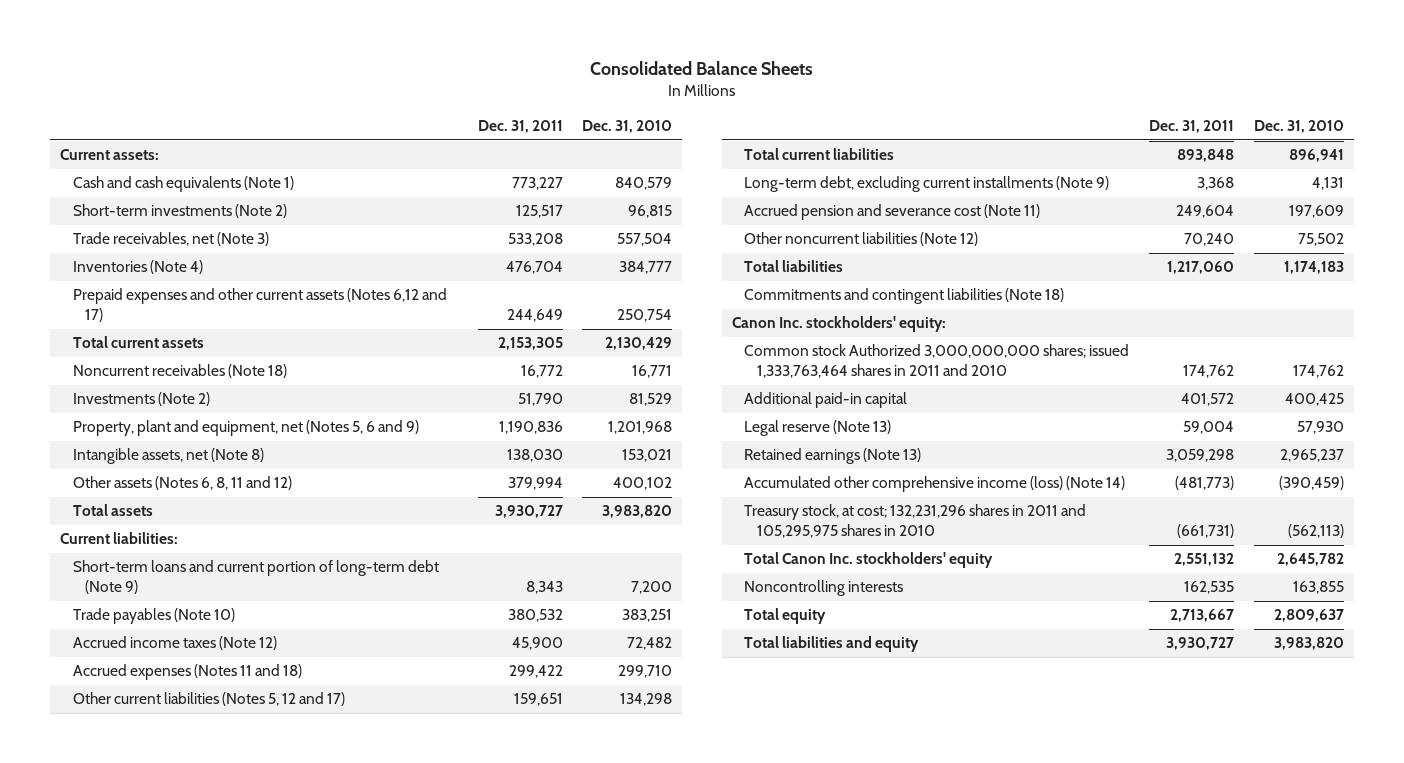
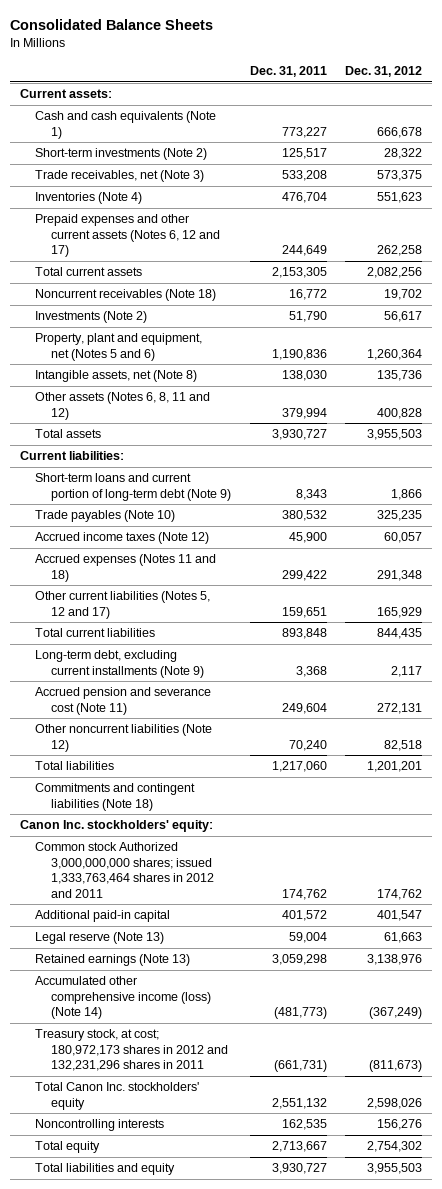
[582,120,673,134] Dec. 31, 2010 -> none
none -> [345,66,423,78] Dec. 31, 2012
[72,288,447,323] Prepaid expenses and other current assets (Notes 6,12 and 17) -> [35,214,221,258] Prepaid expenses and other current assets (Notes 6, 12 and 17)
[72,420,419,437] Property, plant and equipment, net (Notes 5, 6 and 9) -> [35,333,203,361] Property, plant and equipment, net (Notes 5 and 6)
[744,344,1130,379] Common stock Authorized 3,000,000,000 shares; issued 1,333,763,464 shares in 2011 and 2010 -> [35,842,215,898] Common stock Authorized 3,000,000,000 shares; issued 1,333,763,464 shares in 2012 and 2011
[744,504,1087,539] Treasury stock, at cost; 132,231,296 shares in 2011 and 105,295,975 shares in 2010 -> [35,1029,229,1072] Treasury stock, at cost; 180,972,173 shares in 2012 and 132,231,296 shares in 2011

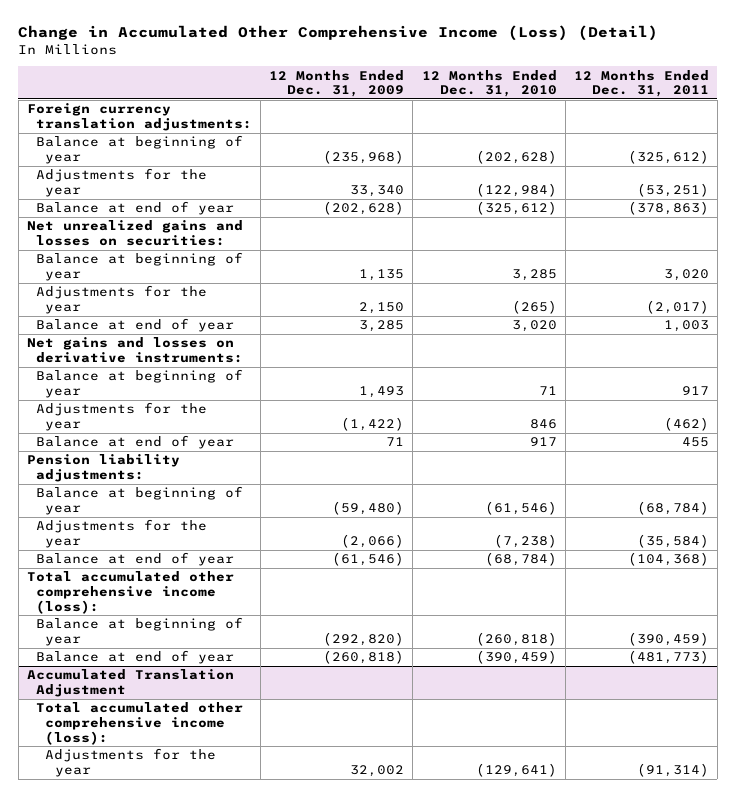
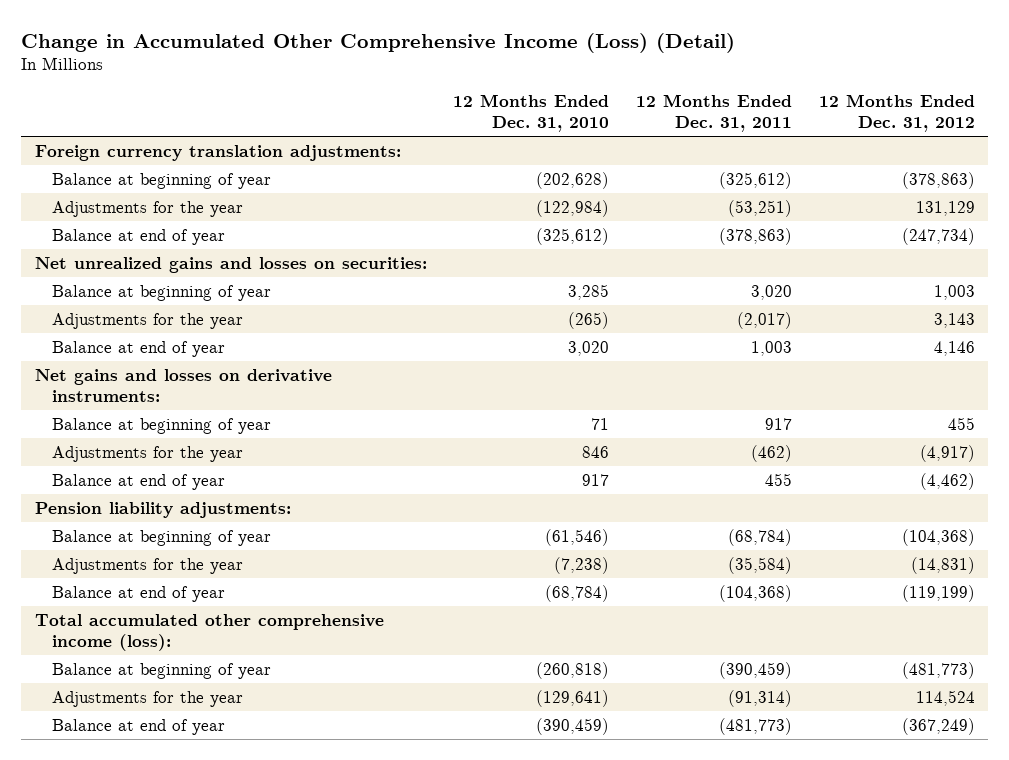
[269,69,405,98] 12 Months Ended Dec. 31, 2009 -> none
none -> [818,93,975,133] 12 Months Ended Dec. 31, 2012
[26,669,234,698] Accumulated Translation Adjustment -> none
[36,702,244,745] Total accumulated other comprehensive income (loss): -> none
[36,650,235,665] Balance at end of year -> [51,718,225,735] Balance at end of year

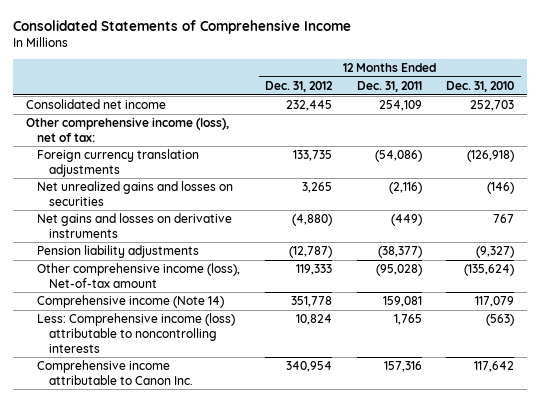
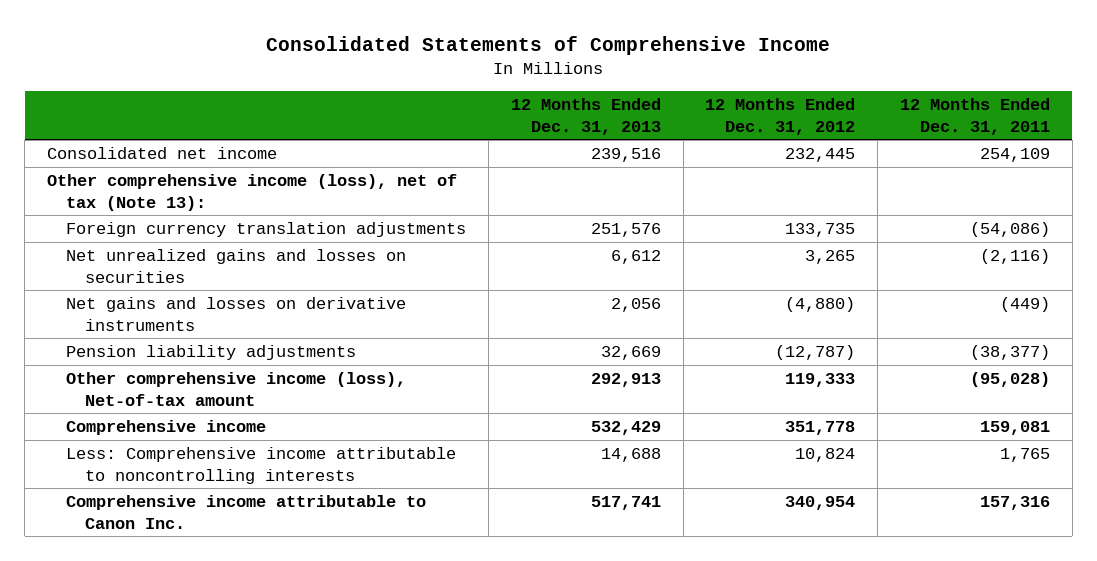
[446,80,515,92] Dec. 31, 2010 -> none
none -> [510,97,661,135] 12 Months Ended Dec. 31, 2013
[25,117,229,142] Other comprehensive income (loss), net of tax: -> [47,173,458,211] Other comprehensive income (loss), net of tax (Note 13):
[37,295,225,309] Comprehensive income (Note 14) -> [66,419,267,435] Comprehensive income
[37,313,236,353] Less: Comprehensive income (loss) attributable to noncontrolling interests -> [66,446,457,484] Less: Comprehensive income attributable to noncontrolling interests

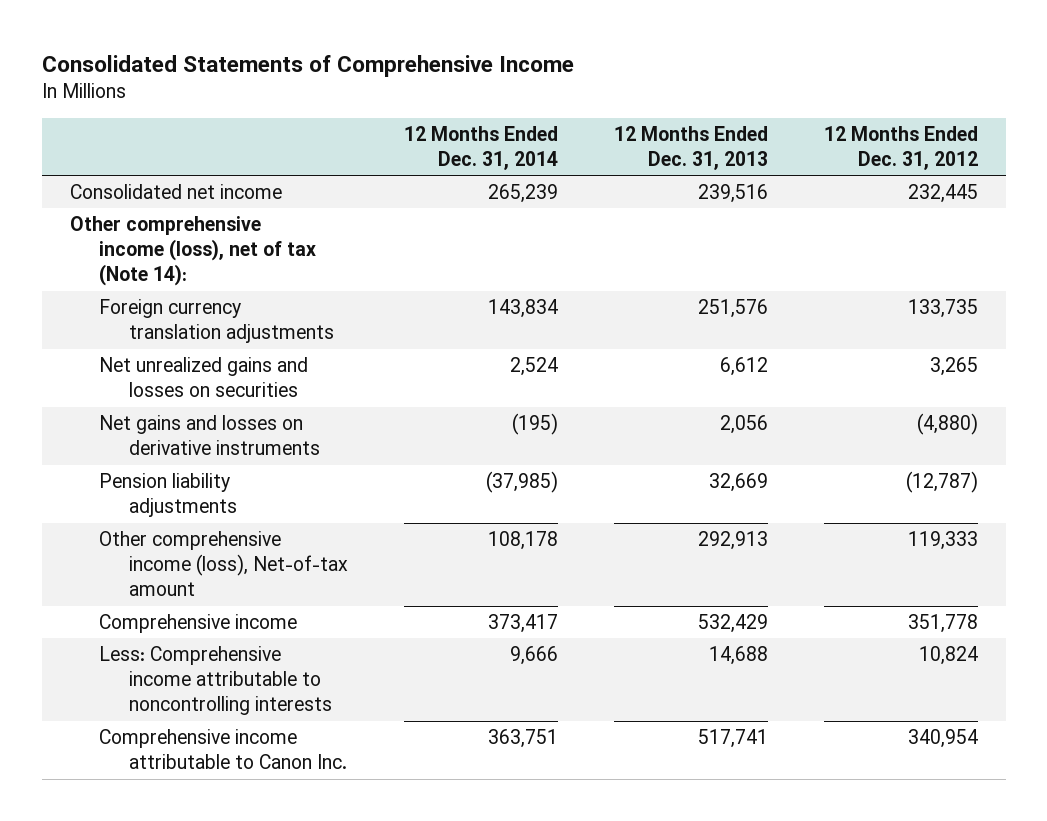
[899,97,1050,135] 12 Months Ended Dec. 31, 2011 -> none
none -> [403,125,558,170] 12 Months Ended Dec. 31, 2014
[47,173,458,211] Other comprehensive income (loss), net of tax (Note 13): -> [69,216,317,287] Other comprehensive income (loss), net of tax (Note 14):

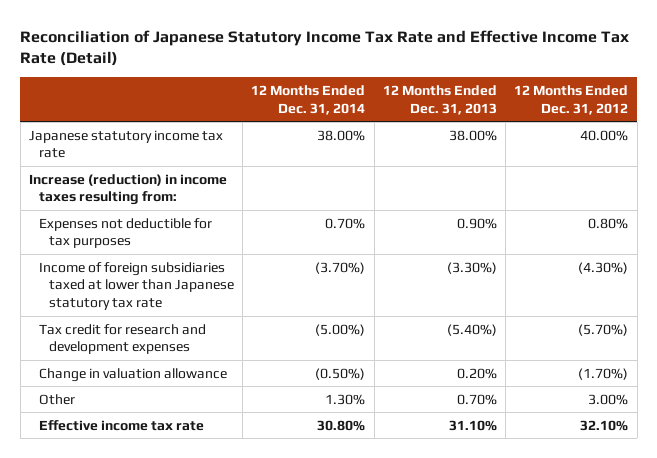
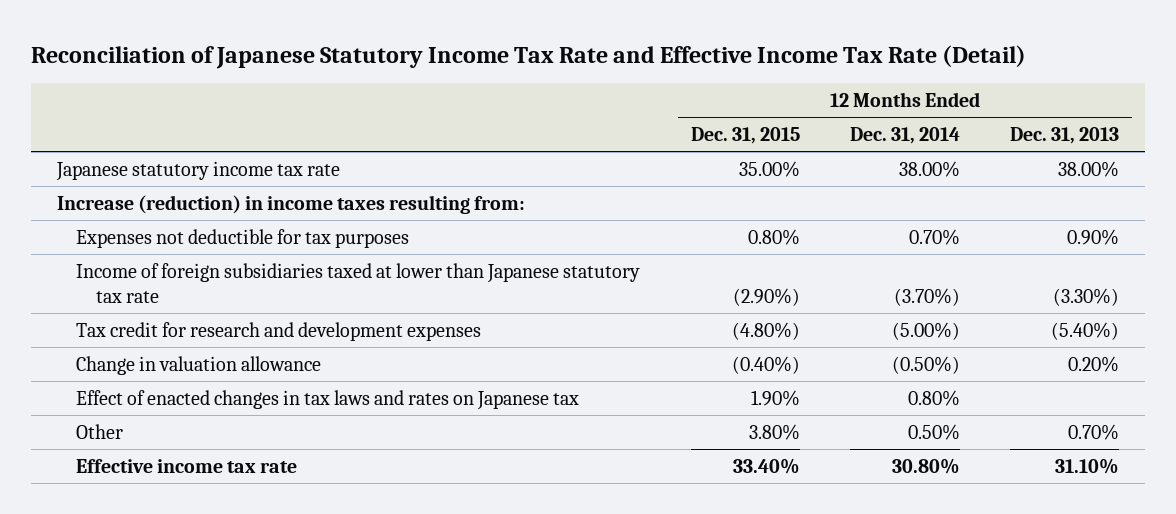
[514,85,629,115] 12 Months Ended Dec. 31, 2012 -> none
none -> [690,126,800,144] Dec. 31, 2015
none -> [76,389,580,410] Effect of enacted changes in tax laws and rates on Japanese tax
[325,393,366,405] 1.30% -> [908,423,961,440] 0.50%

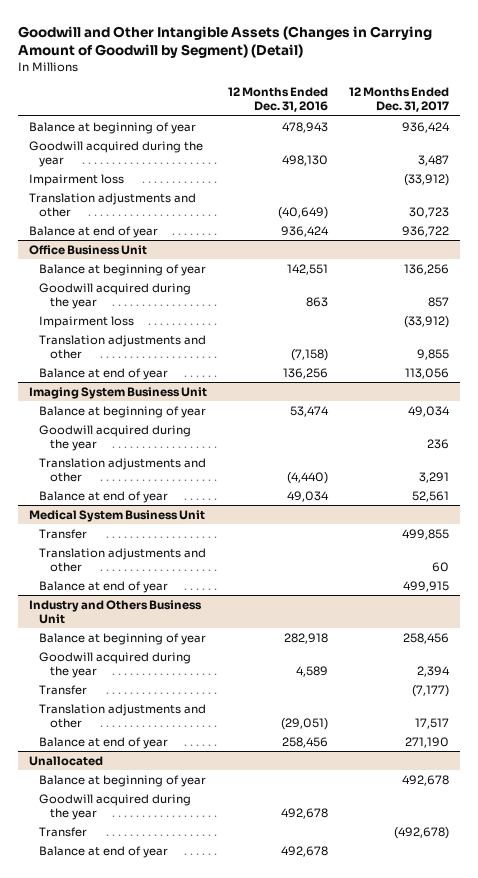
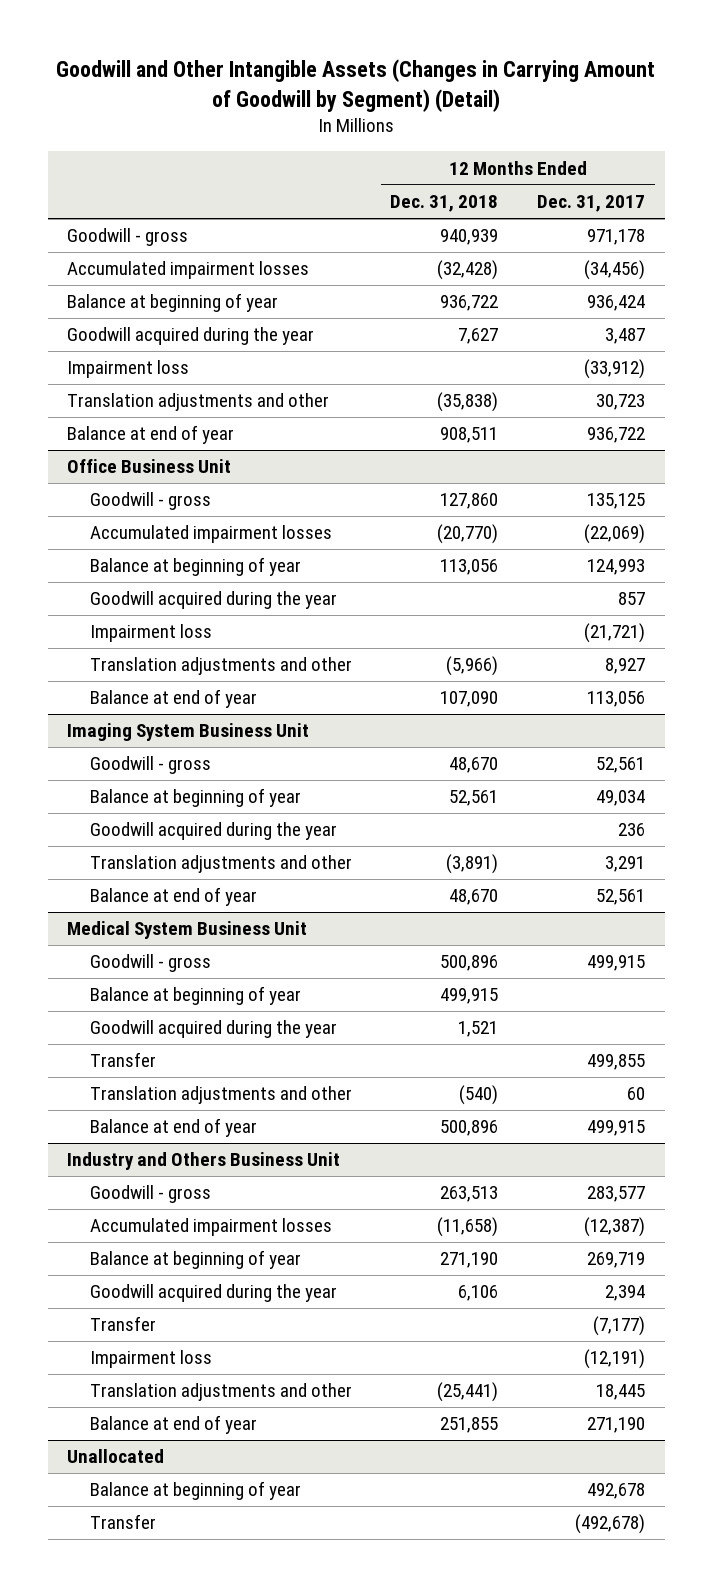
[227,87,328,113] 12 Months Ended Dec. 31, 2016 -> none
none -> [390,195,499,213] Dec. 31, 2018
none -> [67,228,189,247] Goodwill - gross
none -> [67,261,310,280] Accumulated impairment losses
none -> [89,492,211,511] Goodwill - gross
none -> [89,525,332,544] Accumulated impairment losses
[404,263,450,275] 136,256 -> [587,559,646,576] 124,993
[404,315,450,328] (33,912) -> [584,623,646,644] (21,721)
[417,348,450,360] 9,855 -> [605,658,646,675] 8,927
none -> [89,756,211,775] Goodwill - gross
none -> [89,954,211,973] Goodwill - gross
none -> [89,986,301,1006] Balance at beginning of year
none -> [89,1020,337,1039] Goodwill acquired during the year
none -> [89,1185,211,1204] Goodwill - gross
none -> [89,1218,332,1237] Accumulated impairment losses
[403,632,450,644] 258,456 -> [587,1252,646,1269] 269,719
none -> [89,1350,212,1369] Impairment loss
[415,717,450,729] 17,517 -> [596,1384,646,1401] 18,445
[39,793,192,820] Goodwill acquired during the year -> none
[39,845,169,858] Balance at end of year -> none

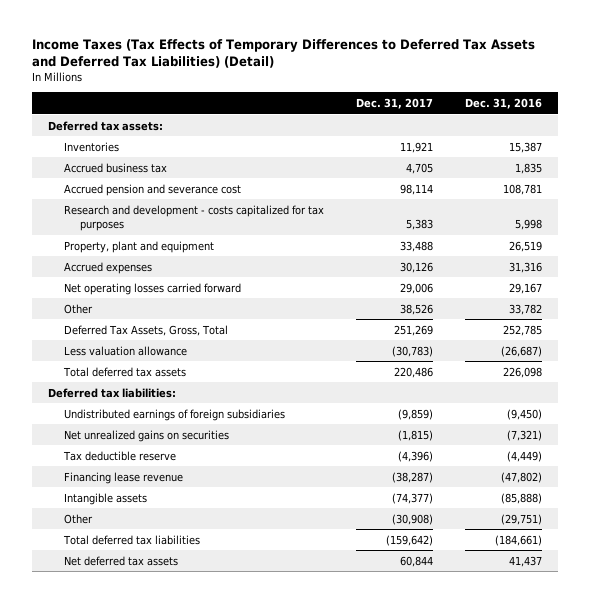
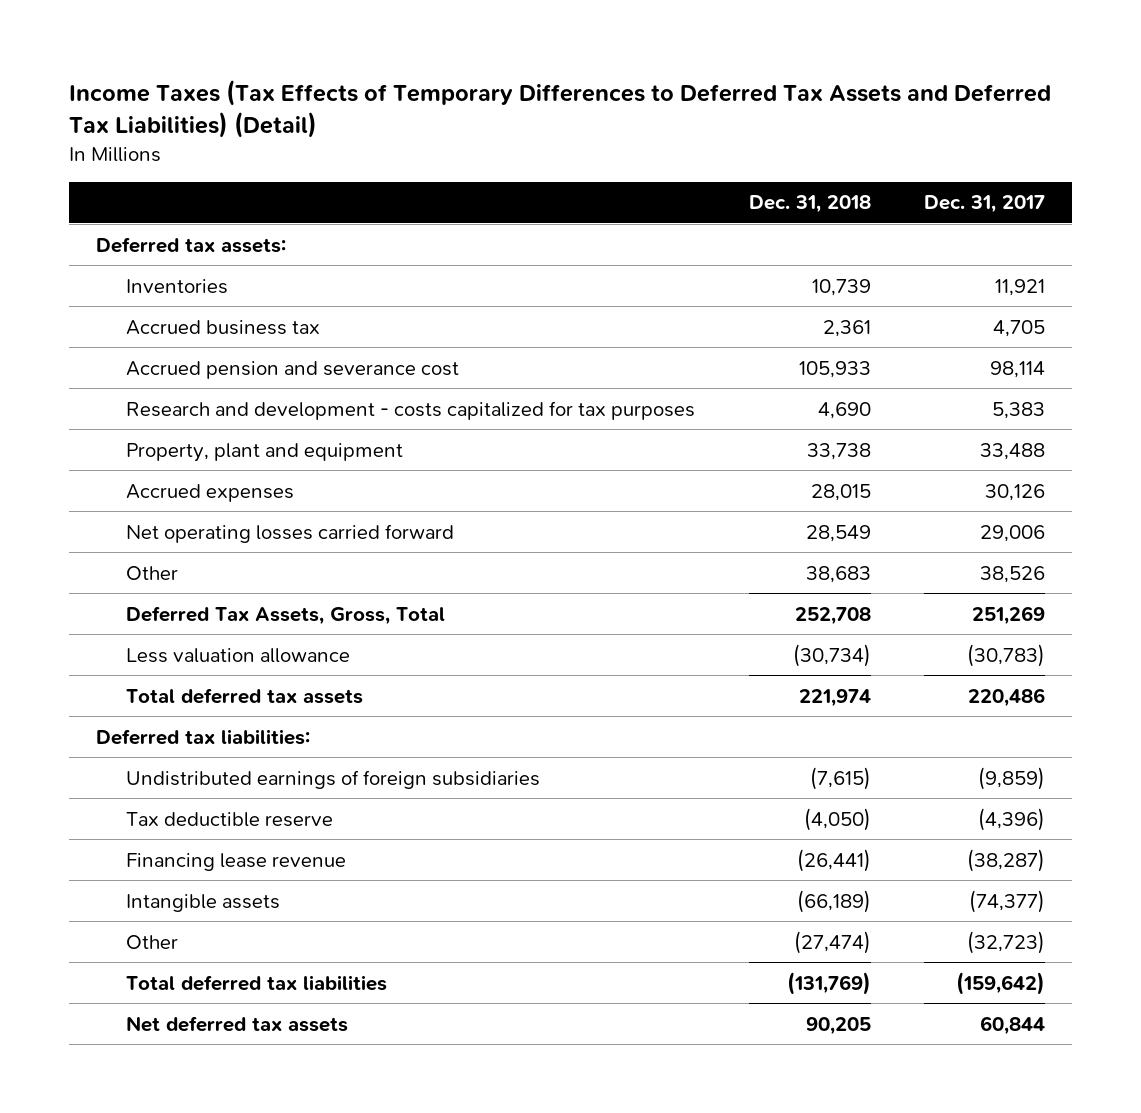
[464,98,542,110] Dec. 31, 2016 -> none
none -> [748,195,871,214] Dec. 31, 2018
[63,429,229,442] Net unrealized gains on securities -> none
[391,513,433,525] (30,908) -> [967,930,1046,954] (32,723)

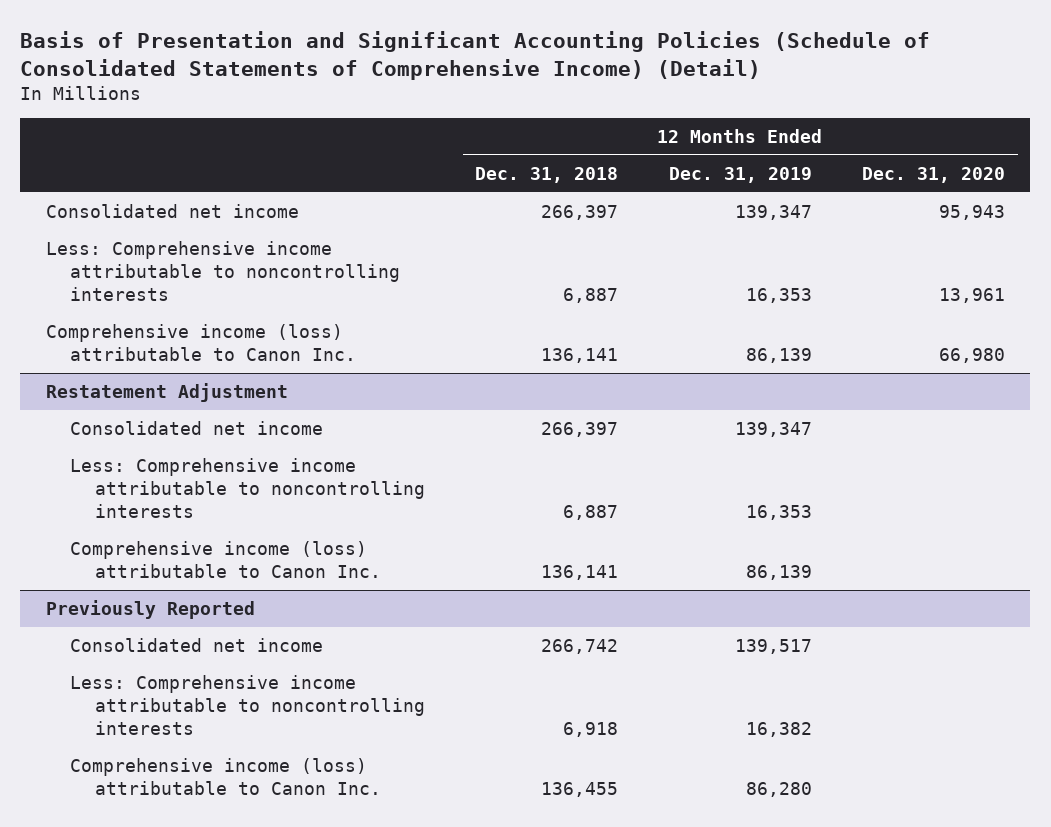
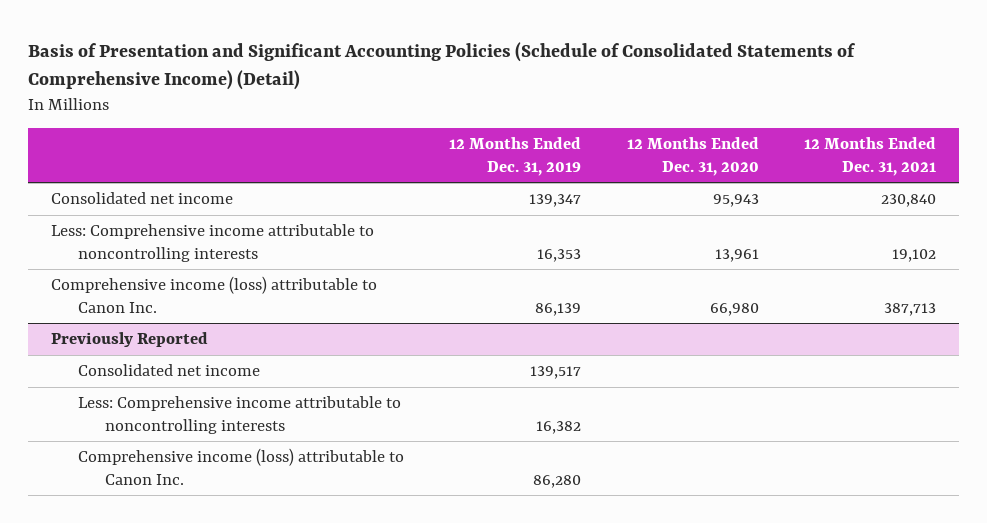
[475,166,619,183] Dec. 31, 2018 -> none
none -> [803,137,936,176] 12 Months Ended Dec. 31, 2021
[45,383,288,403] Restatement Adjustment -> none
[70,421,324,436] Consolidated net income -> none
[70,458,425,518] Less: Comprehensive income attributable to noncontrolling interests -> none
[70,541,381,578] Comprehensive income (loss) attributable to Canon Inc. -> none

